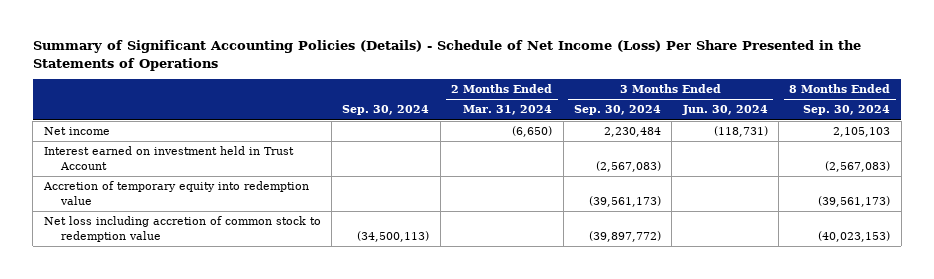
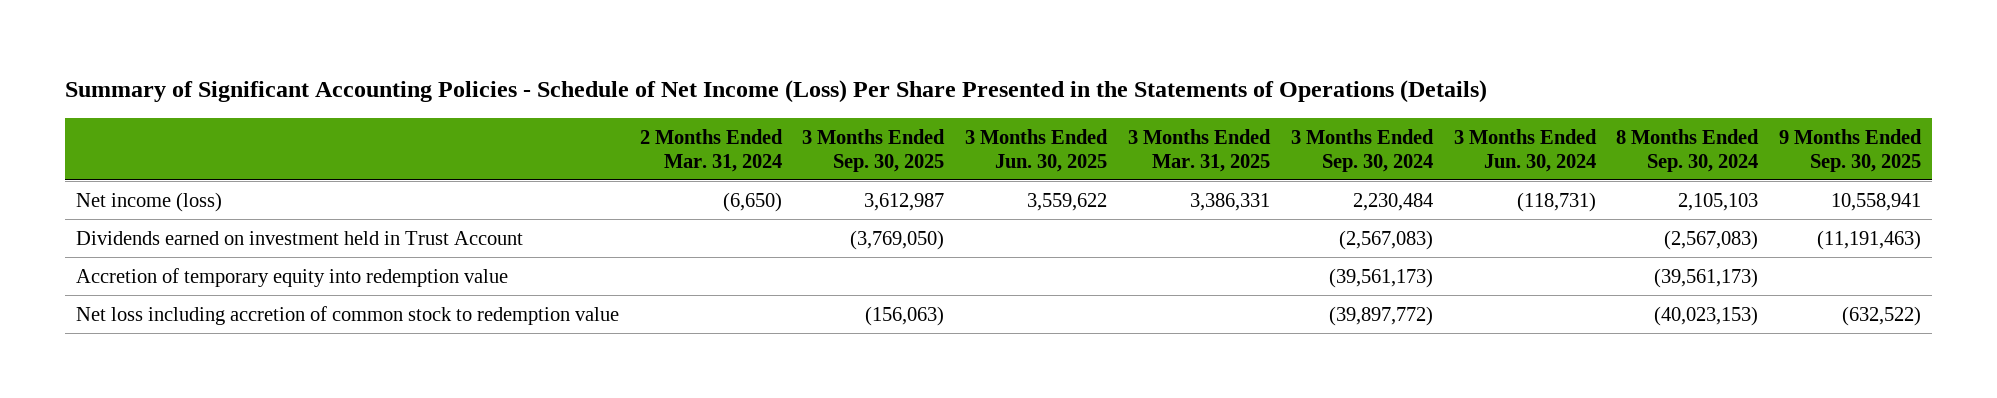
[32,40,861,71] Summary of Significant Accounting Policies (Details) - Schedule of Net Income (Loss) Per Share Presented in the Statements of Operations -> [65,80,1488,104] Summary of Significant Accounting Policies - Schedule of Net Income (Loss) Per Share Presented in the Statements of Operations (Details)
[342,105,430,116] Sep. 30, 2024 -> none
none -> [802,128,946,172] 3 Months Ended Sep. 30, 2025
none -> [965,128,1109,172] 3 Months Ended Jun. 30, 2025
none -> [1127,128,1271,172] 3 Months Ended Mar. 31, 2025
none -> [1779,128,1923,172] 9 Months Ended Sep. 30, 2025
[43,127,110,136] Net income -> [75,191,222,212] Net income (loss)
[43,146,294,170] Interest earned on investment held in Trust Account -> [75,230,523,245] Dividends earned on investment held in Trust Account

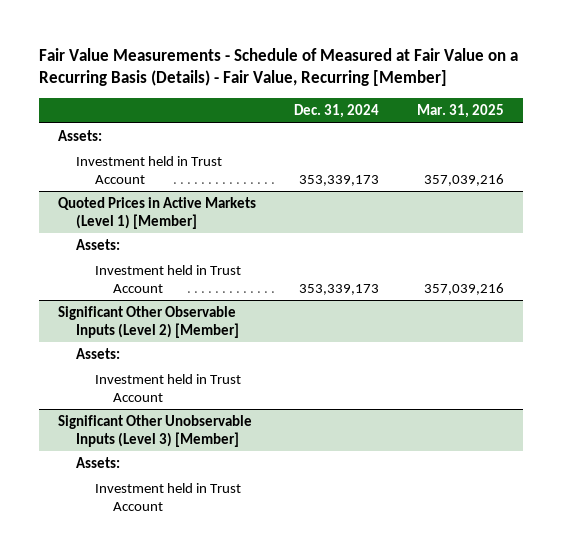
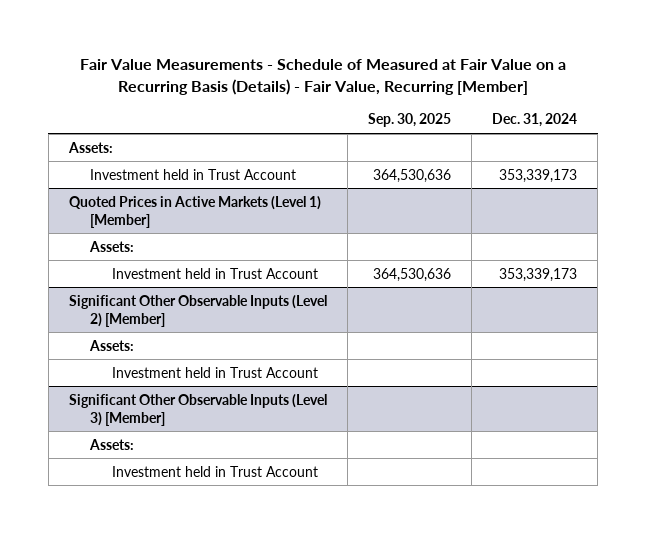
[416,103,504,118] Mar. 31, 2025 -> none
none -> [367,113,451,128] Sep. 30, 2025
[57,415,252,447] Significant Other Unobservable Inputs (Level 3) [Member] -> [68,393,327,426] Significant Other Observable Inputs (Level 3) [Member]

